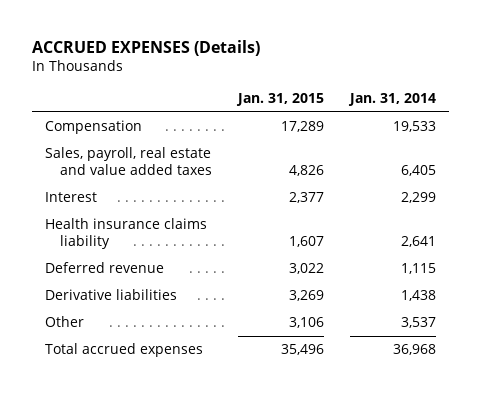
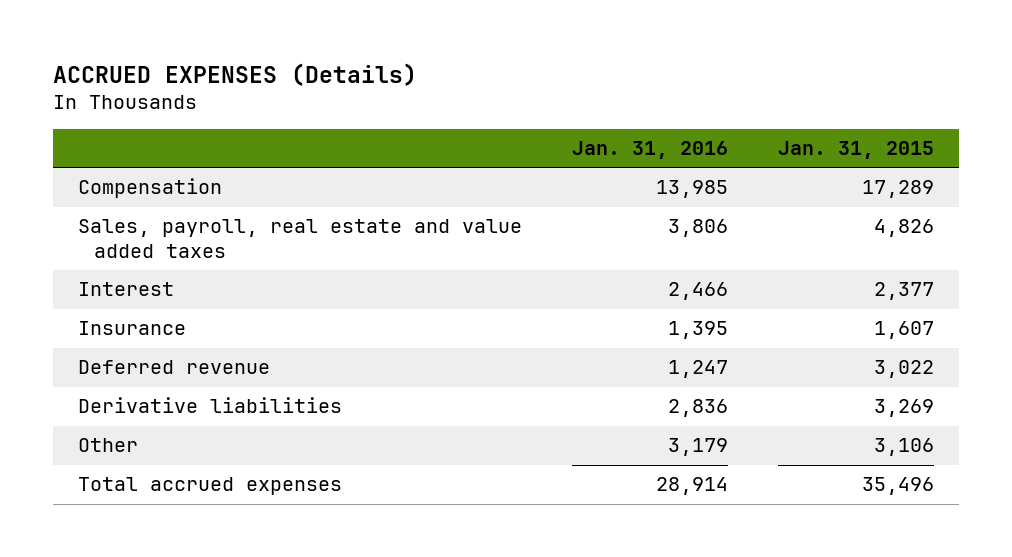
[348,93,437,107] Jan. 31, 2014 -> none
none -> [571,140,728,159] Jan. 31, 2016
[45,218,208,249] Health insurance claims liability -> [77,321,186,336] Insurance

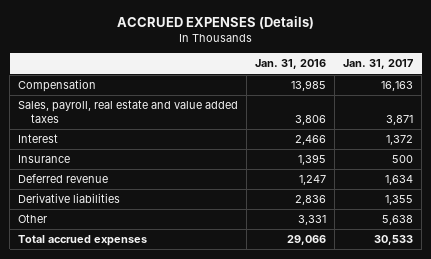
[777,140,934,159] Jan. 31, 2015 -> none
none -> [343,59,414,70] Jan. 31, 2017
[667,438,728,457] 3,179 -> [298,215,327,226] 3,331
[655,477,728,496] 28,914 -> [287,235,327,246] 29,066

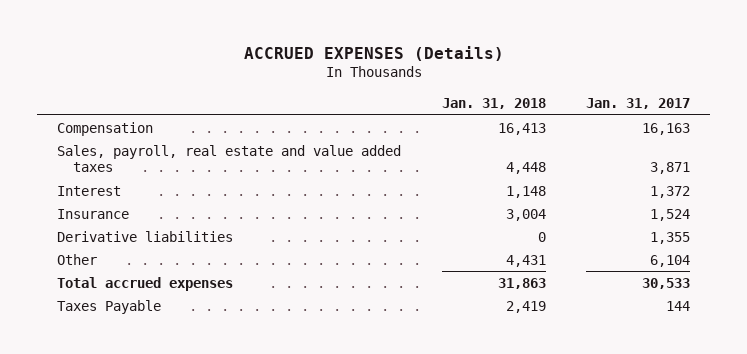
[255,59,327,70] Jan. 31, 2016 -> none
none -> [441,97,546,109] Jan. 31, 2018
[18,174,109,184] Deferred revenue -> none
[392,155,414,164] 500 -> [650,208,691,221] 1,524
[382,215,414,226] 5,638 -> [650,254,691,267] 6,104
none -> [57,299,162,314] Taxes Payable

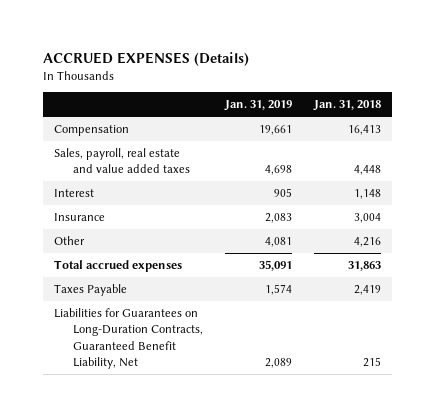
[586,97,691,109] Jan. 31, 2017 -> none
none -> [224,100,293,112] Jan. 31, 2019
[57,230,234,242] Derivative liabilities -> none
[505,254,546,267] 4,431 -> [353,236,381,247] 4,216
none -> [53,307,204,370] Liabilities for Guarantees on Long-Duration Contracts, Guaranteed Benefit Liability, Net

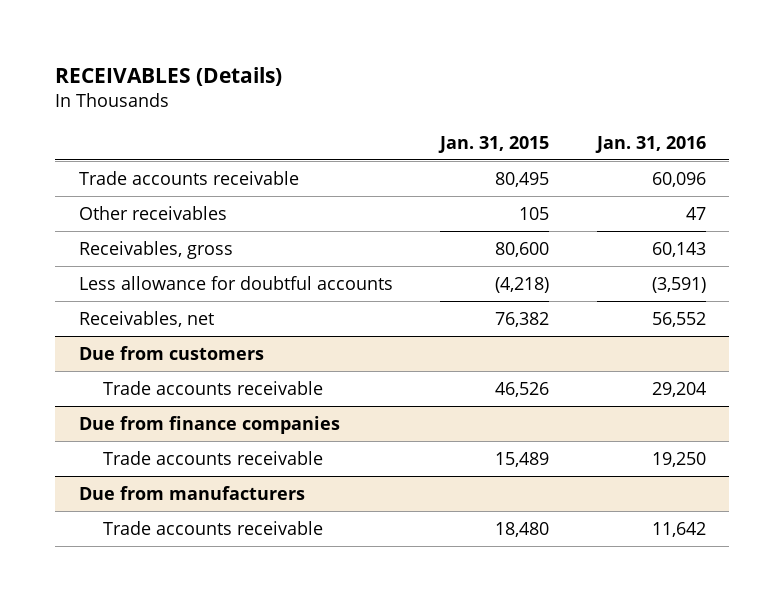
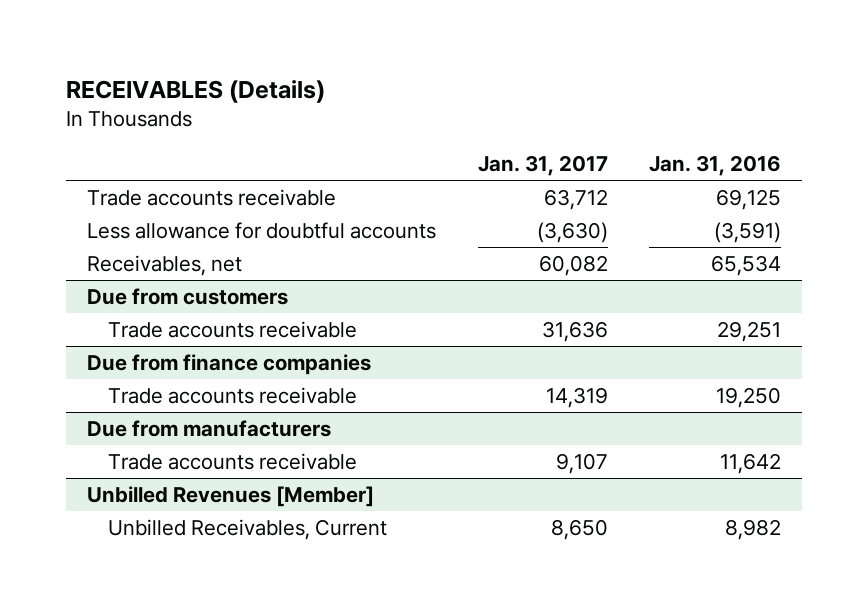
[438,135,550,153] Jan. 31, 2015 -> none
none -> [477,155,608,177] Jan. 31, 2017
[78,205,227,220] Other receivables -> none
[78,240,233,259] Receivables, gross -> none
[651,171,706,187] 60,096 -> [716,189,782,211] 69,125
[651,311,706,327] 56,552 -> [711,255,782,277] 65,534
[651,381,706,397] 29,204 -> [717,321,782,343] 29,251
none -> [86,486,374,508] Unbilled Revenues [Member]
none -> [108,519,388,541] Unbilled Receivables, Current

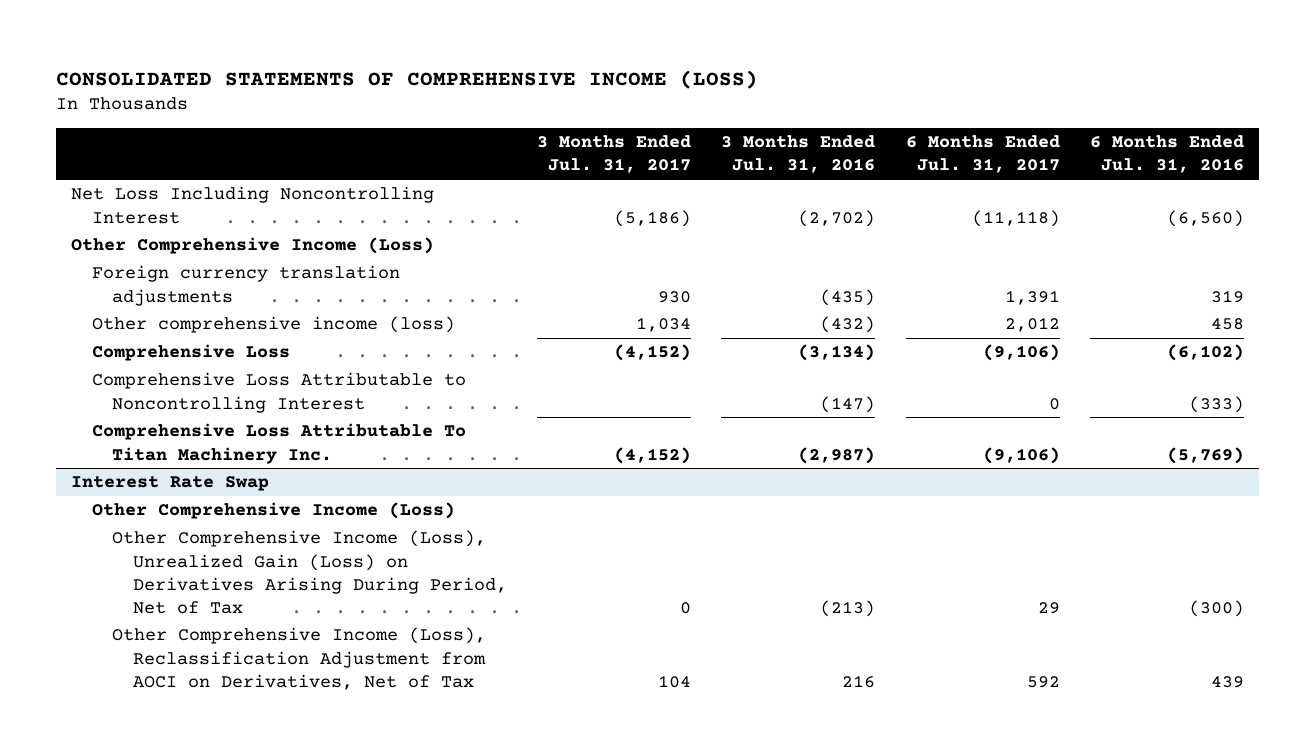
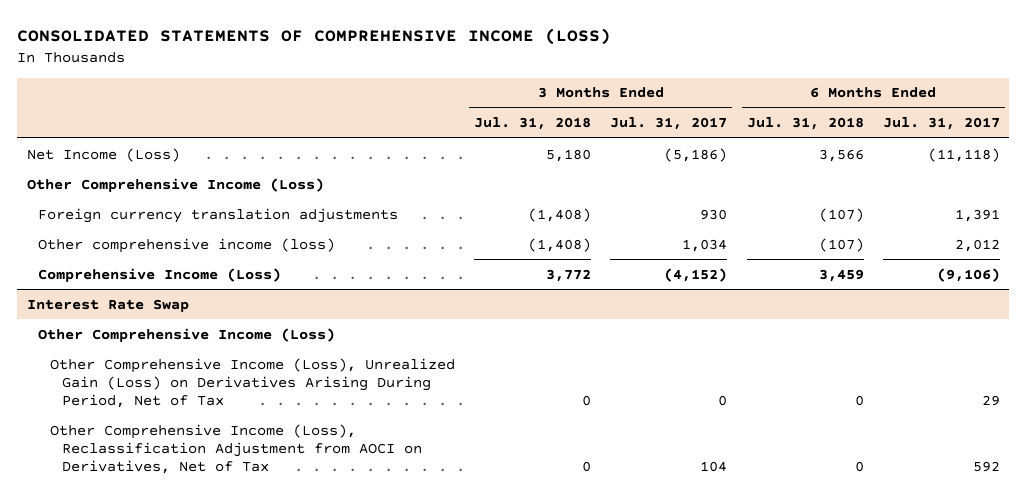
[721,135,876,174] 3 Months Ended Jul. 31, 2016 -> none
[1089,135,1244,174] 6 Months Ended Jul. 31, 2016 -> none
none -> [474,117,592,131] Jul. 31, 2018
none -> [746,117,864,131] Jul. 31, 2018
[71,186,435,224] Net Loss Including Noncontrolling Interest -> [26,147,180,162] Net Income (Loss)
[91,372,466,413] Comprehensive Loss Attributable to Noncontrolling Interest -> none
[91,423,466,464] Comprehensive Loss Attributable To Titan Machinery Inc. -> none
[91,344,290,362] Comprehensive Loss -> [38,267,282,282] Comprehensive Income (Loss)

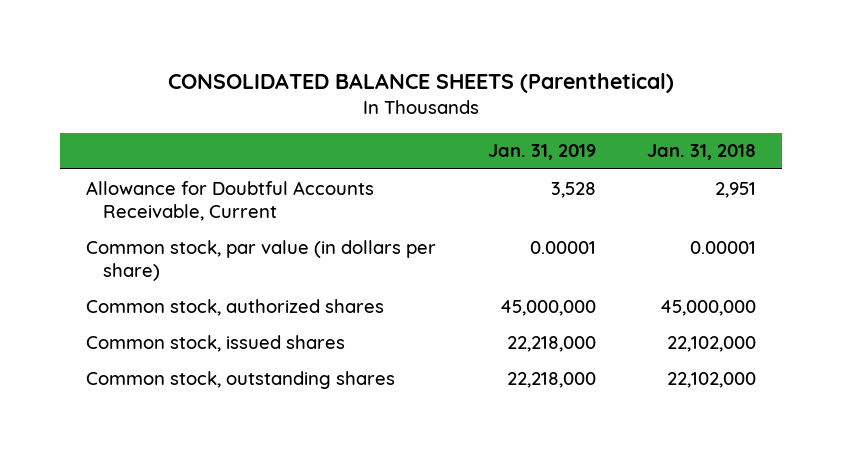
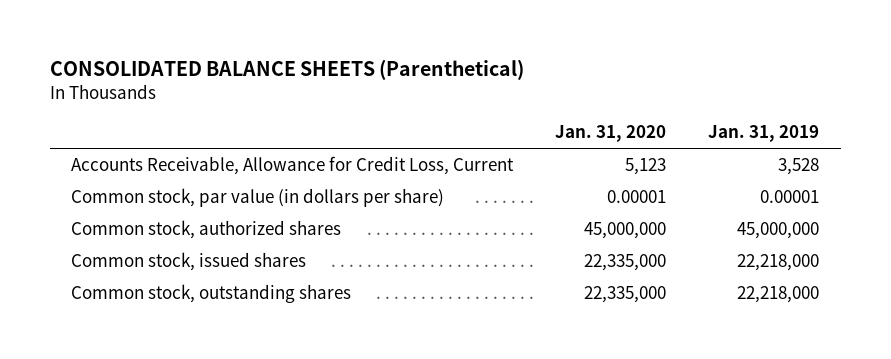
[647,144,757,161] Jan. 31, 2018 -> none
none -> [555,125,667,143] Jan. 31, 2020
[86,180,375,221] Allowance for Doubtful Accounts Receivable, Current -> [71,156,515,176] Accounts Receivable, Allowance for Credit Loss, Current

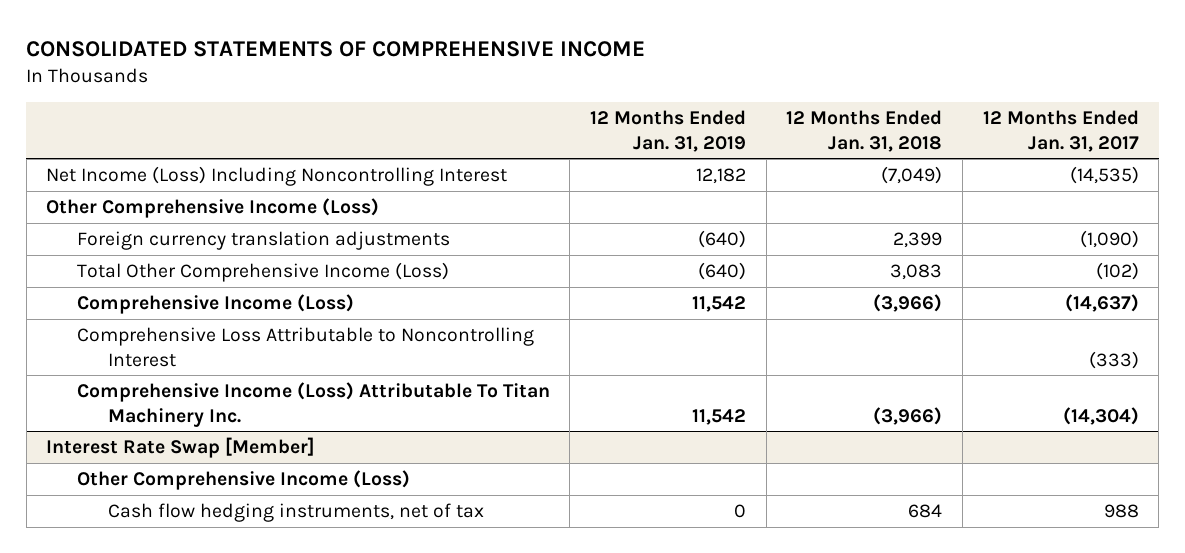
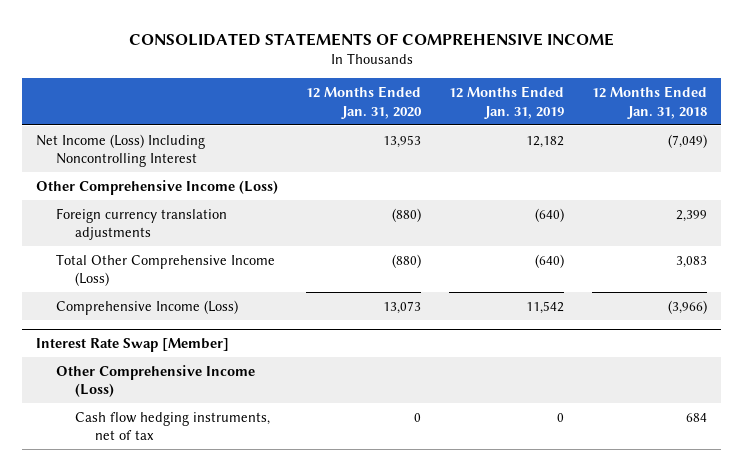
[982,109,1139,152] 12 Months Ended Jan. 31, 2017 -> none
none -> [306,86,423,119] 12 Months Ended Jan. 31, 2020
[76,327,534,367] Comprehensive Loss Attributable to Noncontrolling Interest -> none
[76,382,550,427] Comprehensive Income (Loss) Attributable To Titan Machinery Inc. -> none

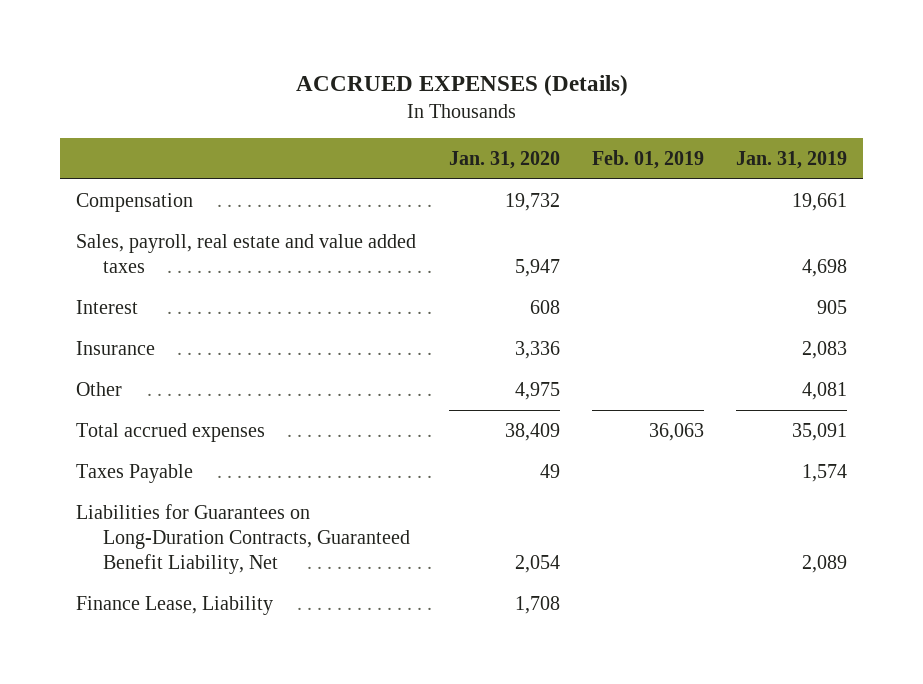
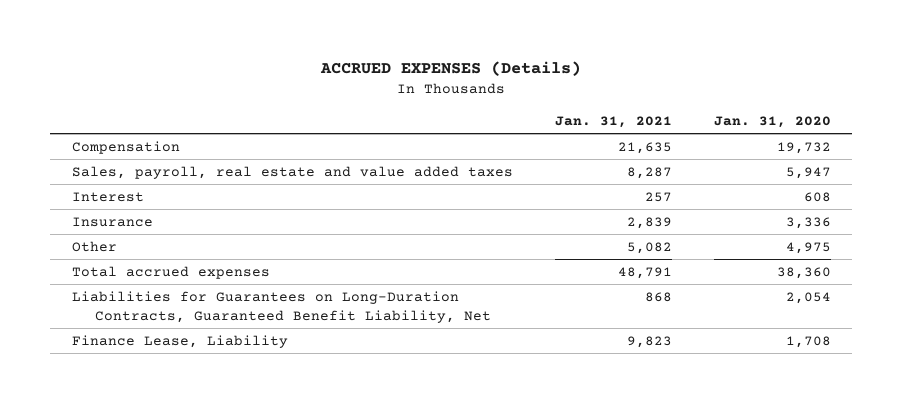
[591,150,704,170] Feb. 01, 2019 -> none
[735,151,847,170] Jan. 31, 2019 -> none
none -> [554,115,672,128] Jan. 31, 2021
[76,463,194,483] Taxes Payable -> none
[504,422,560,441] 38,409 -> [777,266,832,279] 38,360

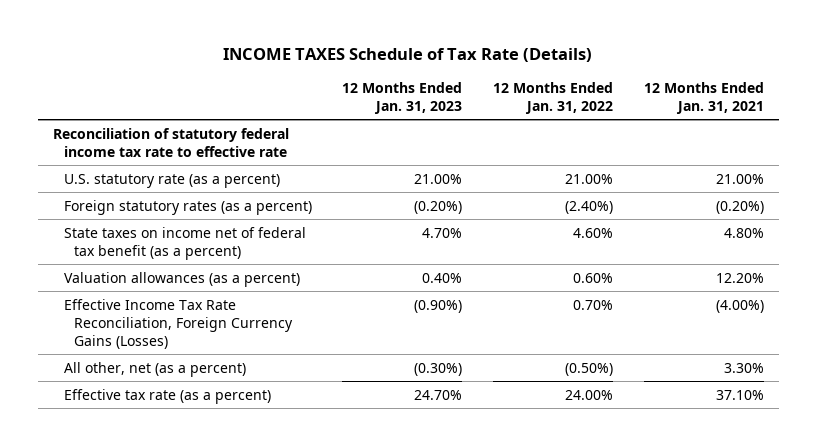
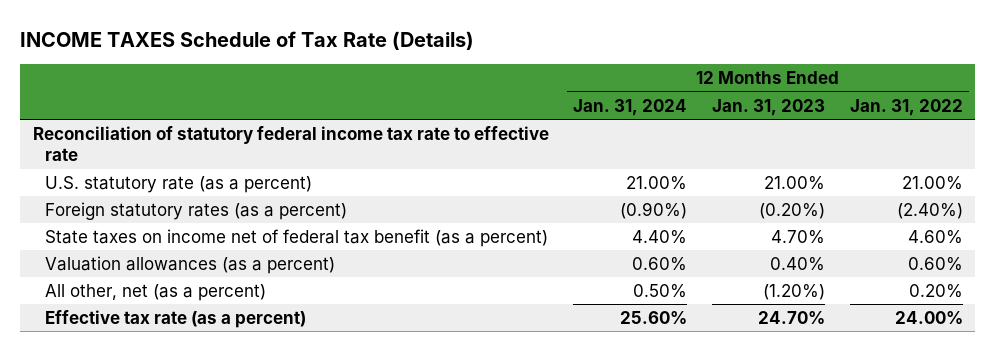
[643,81,764,115] 12 Months Ended Jan. 31, 2021 -> none
none -> [573,98,688,116] Jan. 31, 2024
[63,298,294,350] Effective Income Tax Rate Reconciliation, Foreign Currency Gains (Losses) -> none
[414,362,463,376] (0.30%) -> [762,283,825,300] (1.20%)
[565,362,614,376] (0.50%) -> [908,283,963,298] 0.20%

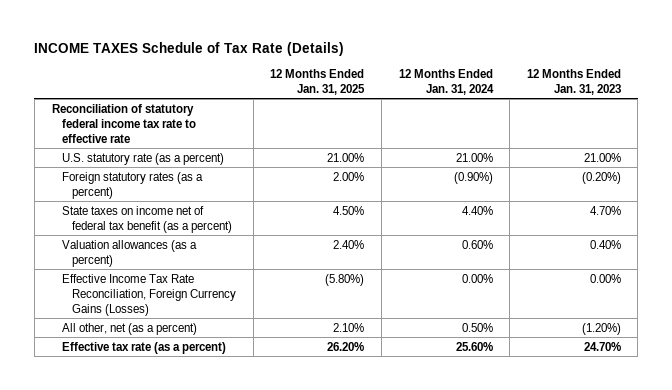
[849,98,963,116] Jan. 31, 2022 -> none
none -> [270,68,366,95] 12 Months Ended Jan. 31, 2025
none -> [61,273,237,316] Effective Income Tax Rate Reconciliation, Foreign Currency Gains (Losses)

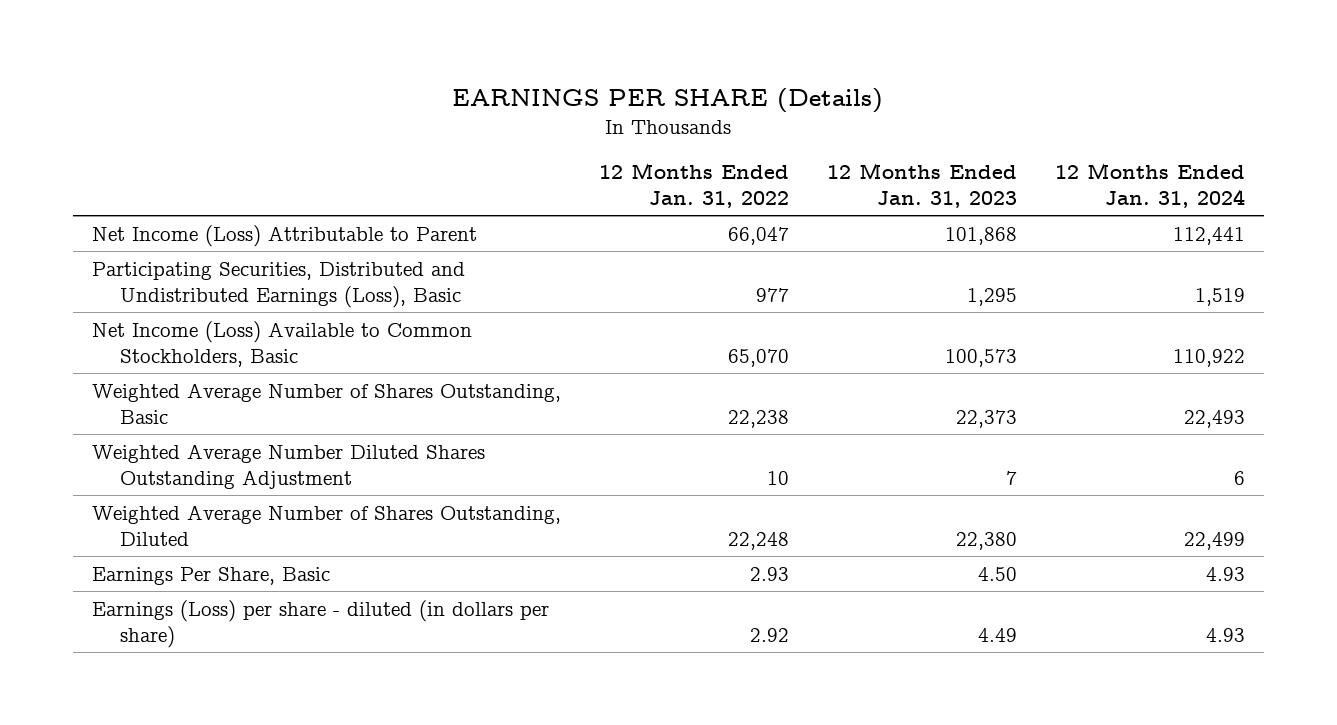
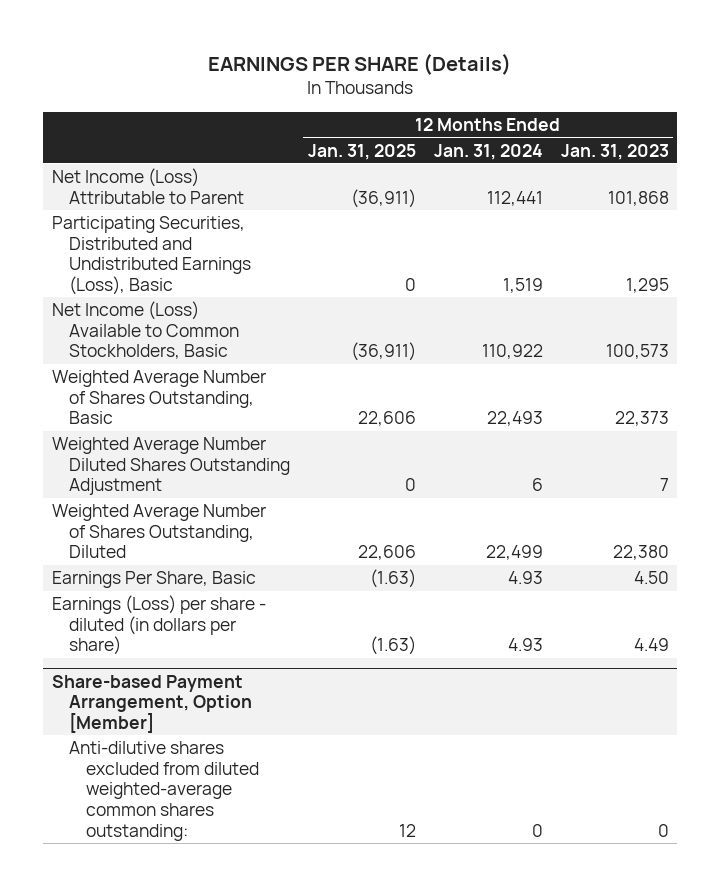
[598,163,789,209] 12 Months Ended Jan. 31, 2022 -> none
none -> [307,143,416,160] Jan. 31, 2025
none -> [52,674,253,733] Share-based Payment Arrangement, Option [Member]
none -> [69,741,260,841] Anti-dilutive shares excluded from diluted weighted-average common shares outstanding:

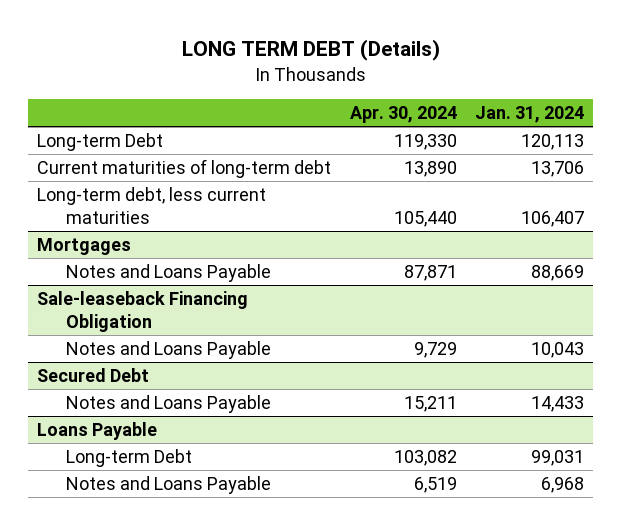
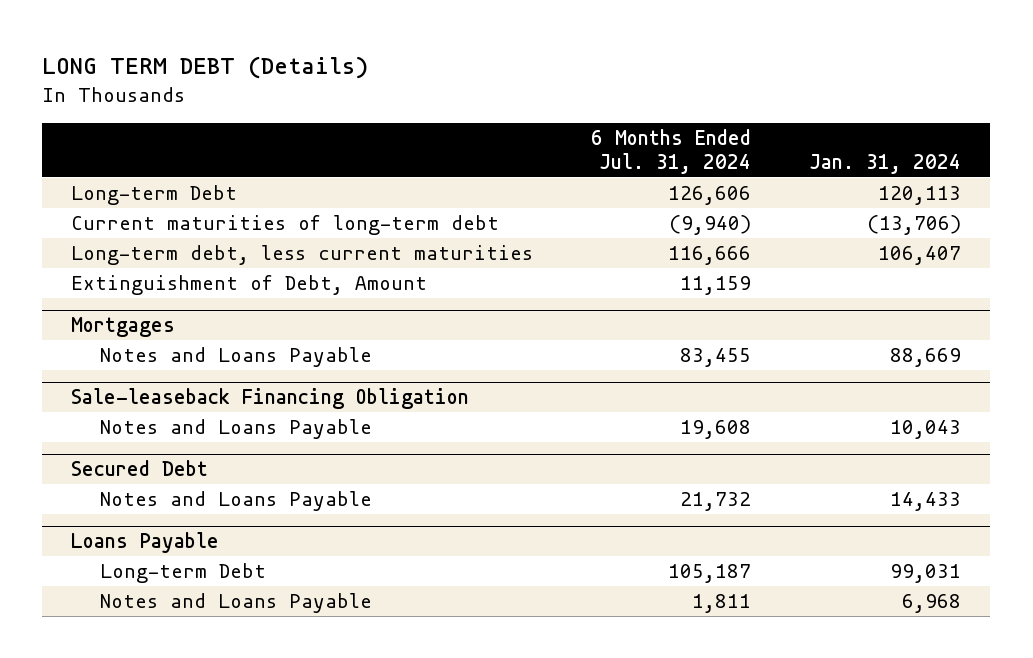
[349,106,457,124] Apr. 30, 2024 -> none
none -> [591,128,752,174] 6 Months Ended Jul. 31, 2024
[530,161,584,178] 13,706 -> [867,215,962,236] (13,706)
none -> [71,275,428,296] Extinguishment of Debt, Amount

